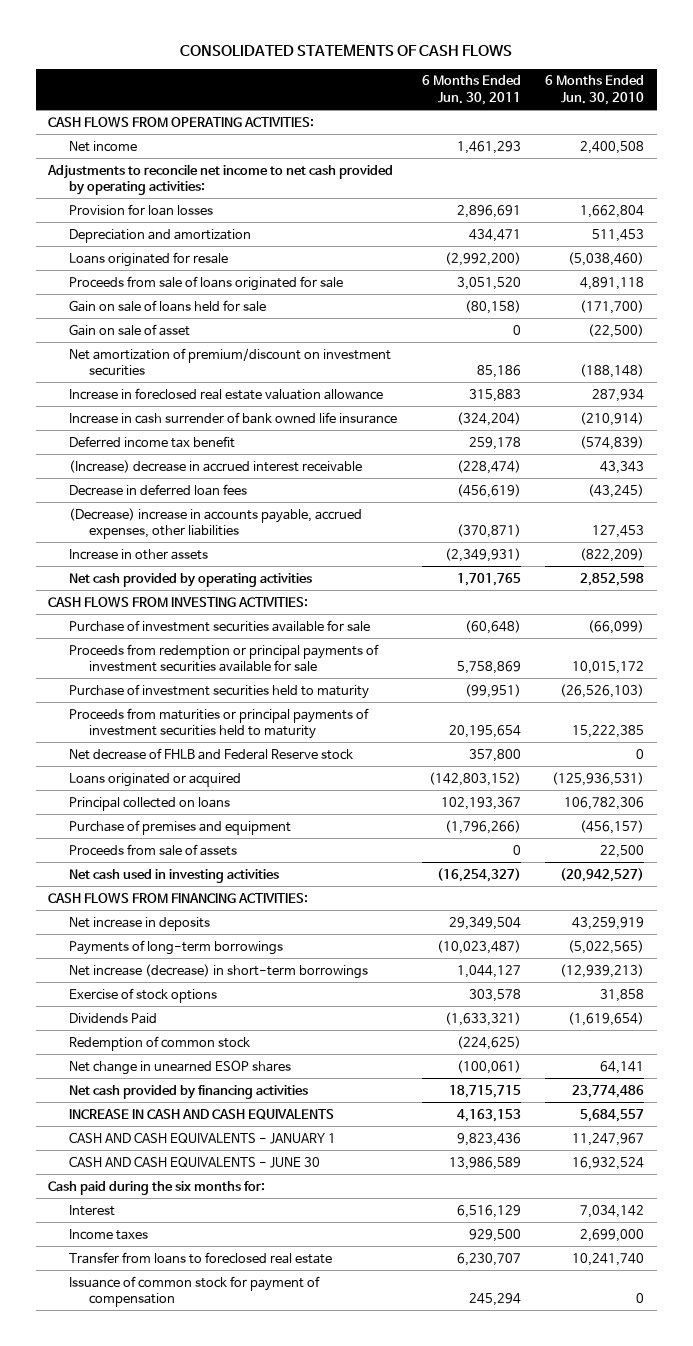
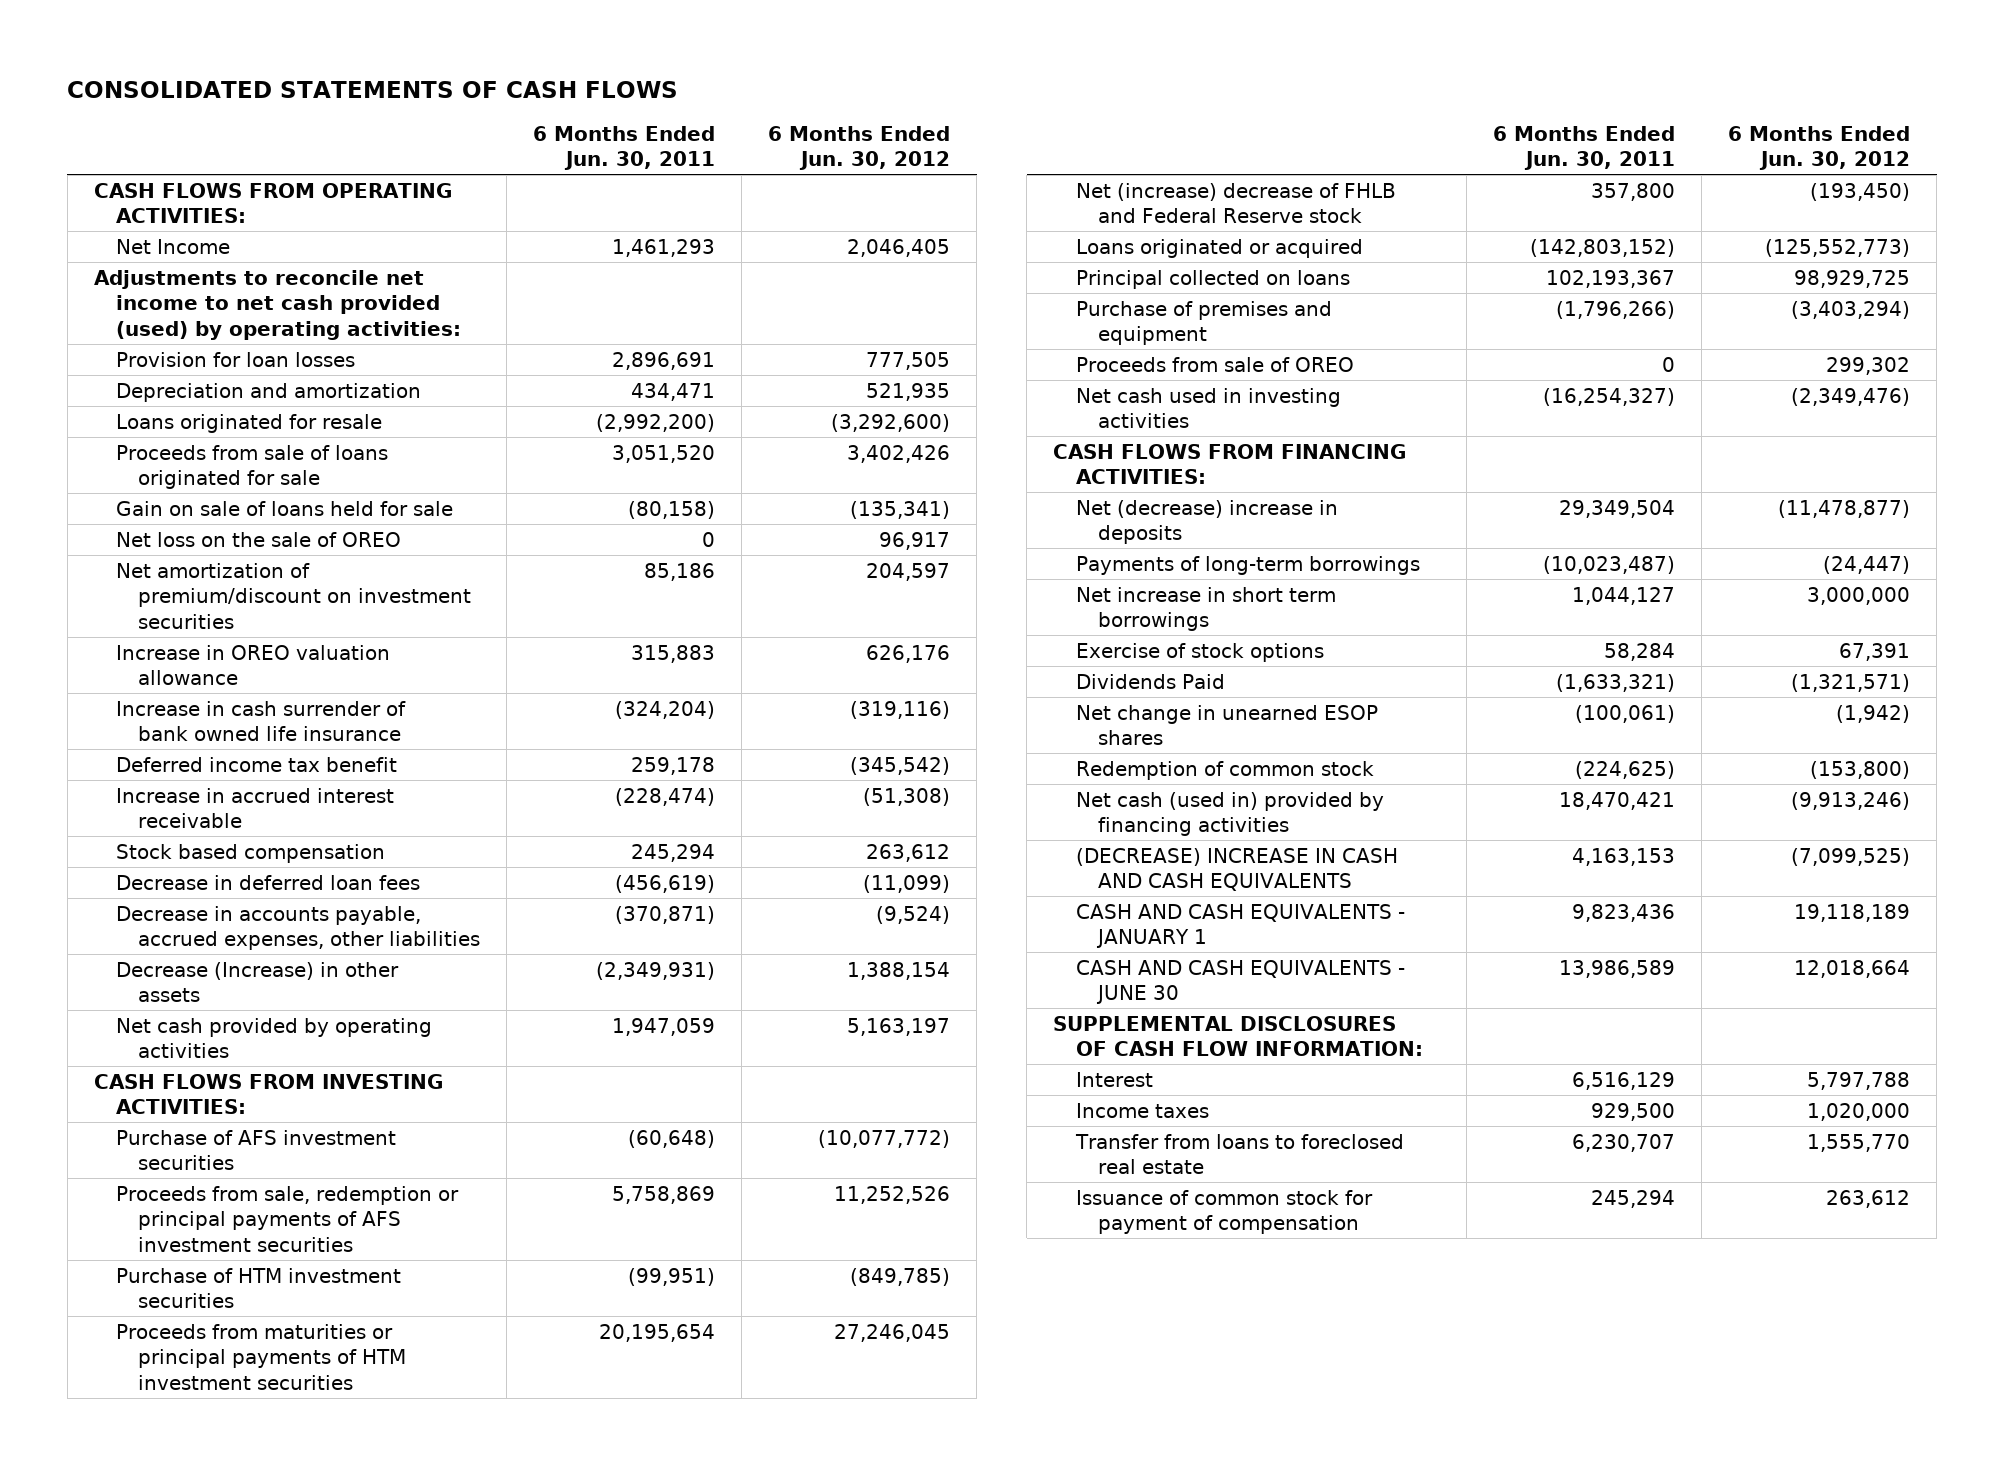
[545,75,645,105] 6 Months Ended Jun. 30, 2010 -> none
none -> [768,125,951,171] 6 Months Ended Jun. 30, 2012
[68,140,137,152] Net income -> [115,238,230,254] Net Income
[47,163,394,195] Adjustments to reconcile net income to net cash provided by operating activities: -> [93,269,461,340] Adjustments to reconcile net income to net cash provided (used) by operating activities:
[68,323,190,336] Gain on sale of asset -> none
none -> [115,531,401,547] Net loss on the sale of OREO
[68,387,383,400] Increase in foreclosed real estate valuation allowance -> [115,644,390,686] Increase in OREO valuation allowance
[68,459,362,473] (Increase) decrease in accrued interest receivable -> [115,787,394,829] Increase in accrued interest receivable
none -> [115,843,385,863] Stock based compensation
[68,507,362,539] (Decrease) increase in accounts payable, accrued expenses, other liabilities -> [115,905,481,951] Decrease in accounts payable, accrued expenses, other liabilities
[68,548,208,560] Increase in other assets -> [115,961,399,1003] Decrease (Increase) in other assets
[456,572,521,586] 1,701,765 -> [612,1017,716,1036] 1,947,059
[68,619,370,632] Purchase of investment securities available for sale -> [115,1129,396,1171] Purchase of AFS investment securities
[68,643,379,672] Proceeds from redemption or principal payments of investment securities available for sale -> [115,1185,459,1252] Proceeds from sale, redemption or principal payments of AFS investment securities
[68,683,369,699] Purchase of investment securities held to maturity -> [115,1267,401,1309] Purchase of HTM investment securities
[68,707,369,739] Proceeds from maturities or principal payments of investment securities held to maturity -> [115,1323,407,1390] Proceeds from maturities or principal payments of HTM investment securities
[68,747,353,760] Net decrease of FHLB and Federal Reserve stock -> [1075,182,1396,224] Net (increase) decrease of FHLB and Federal Reserve stock
[68,843,237,856] Proceeds from sale of assets -> [1075,356,1354,372] Proceeds from sale of OREO
[68,916,210,931] Net increase in deposits -> [1075,499,1338,545] Net (decrease) increase in deposits
[68,963,368,979] Net increase (decrease) in short-term borrowings -> [1075,586,1336,632] Net increase in short term borrowings
[468,988,521,1002] 303,578 -> [1604,642,1676,661] 58,284
[68,1035,250,1051] Redemption of common stock -> [1075,760,1374,780] Redemption of common stock
[68,1084,308,1099] Net cash provided by financing activities -> [1075,791,1384,837] Net cash (used in) provided by financing activities
[448,1084,521,1098] 18,715,715 -> [1559,791,1676,810] 18,470,421
[68,1108,334,1120] INCREASE IN CASH AND CASH EQUIVALENTS -> [1075,847,1398,892] (DECREASE) INCREASE IN CASH AND CASH EQUIVALENTS
[48,1180,266,1195] Cash paid during the six months for: -> none
none -> [1053,1015,1423,1057] SUPPLEMENTAL DISCLOSURES OF CASH FLOW INFORMATION:

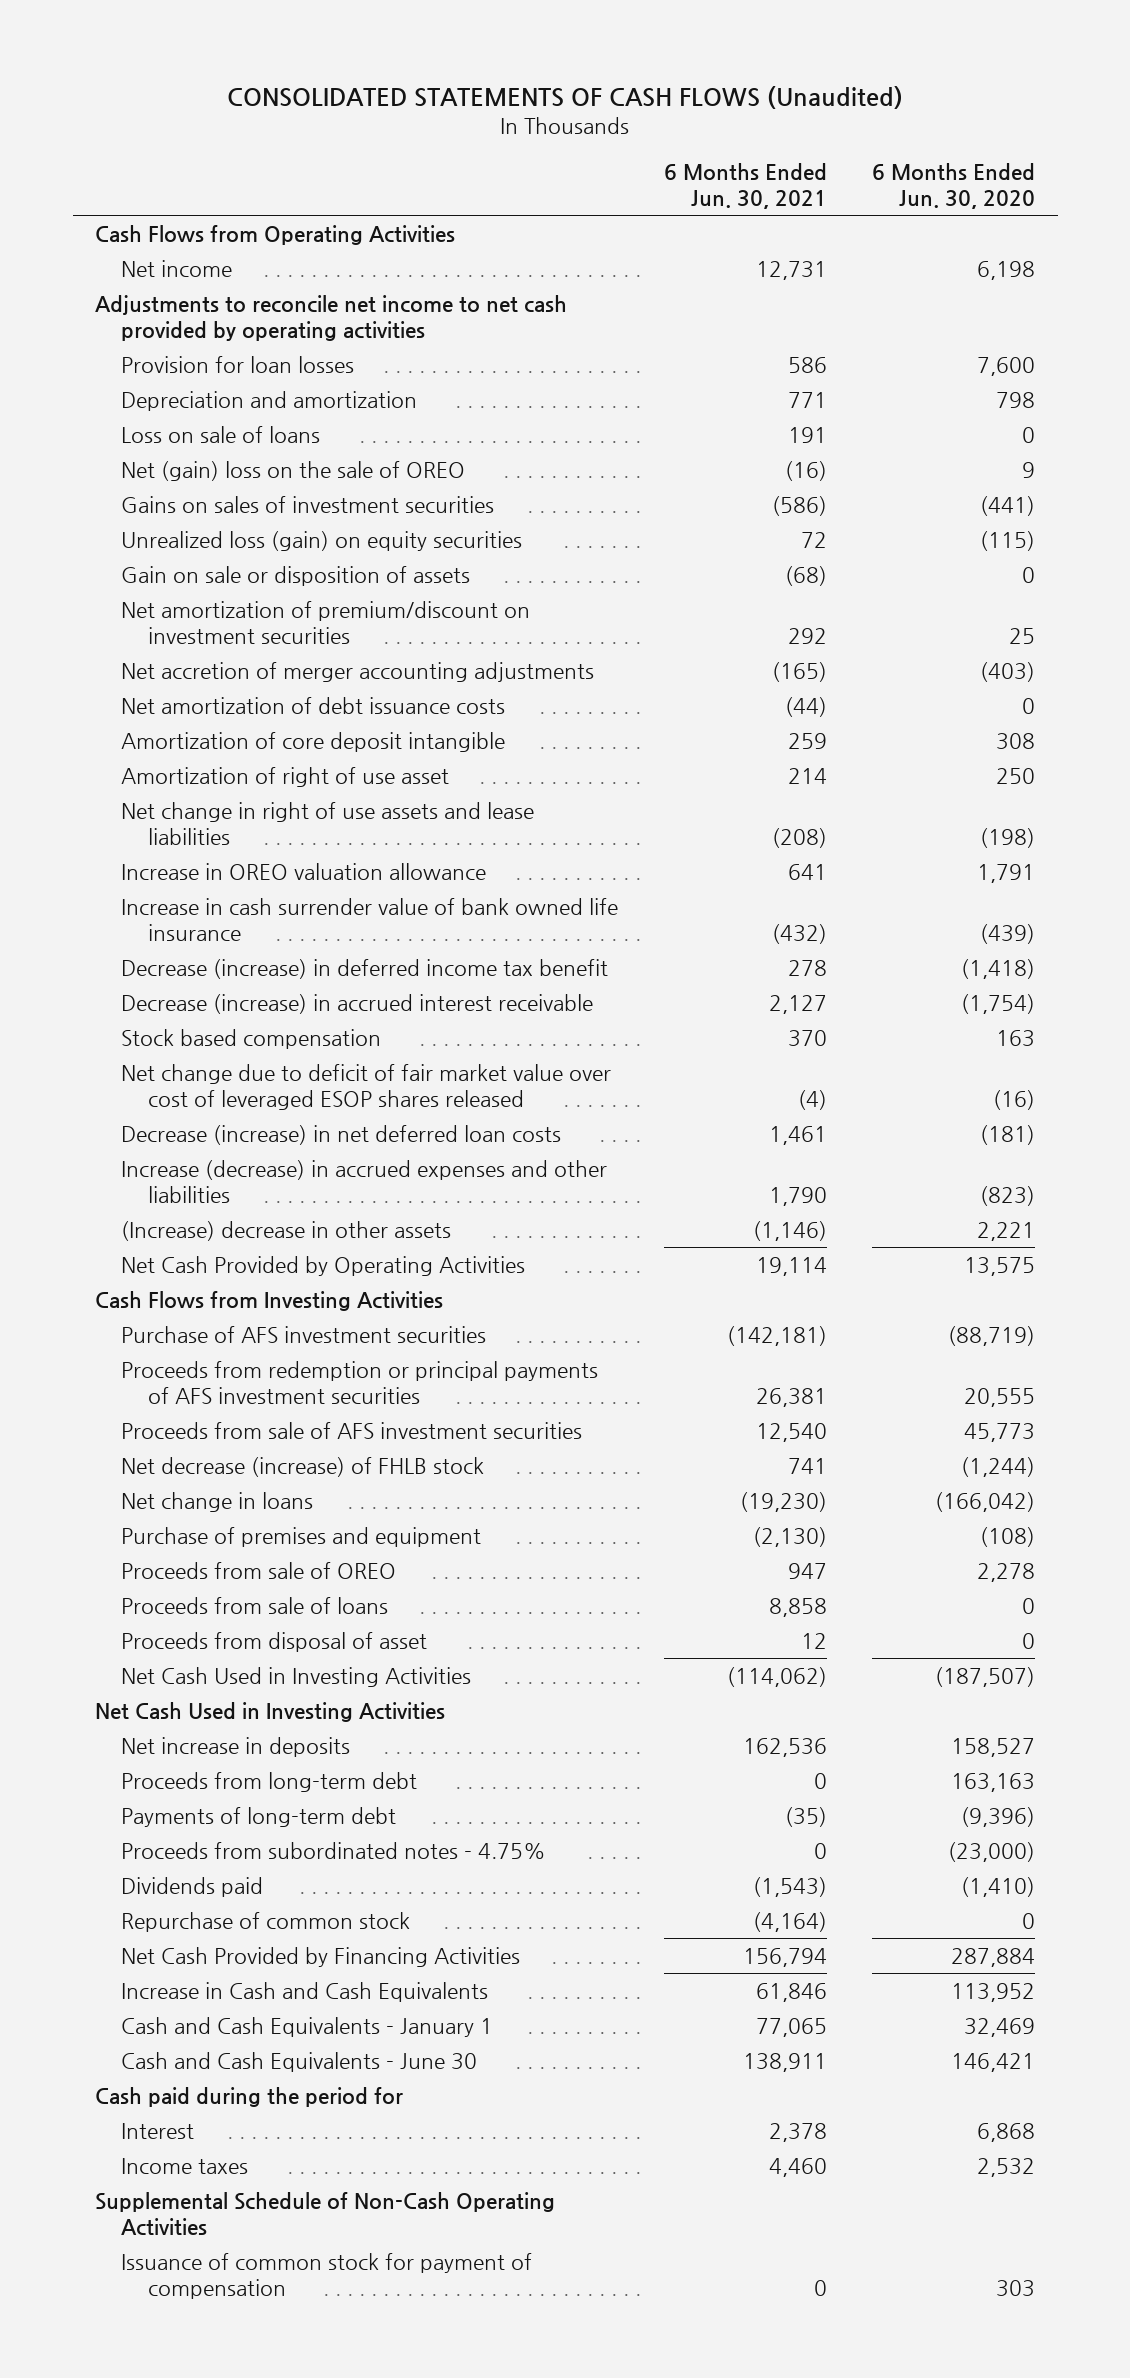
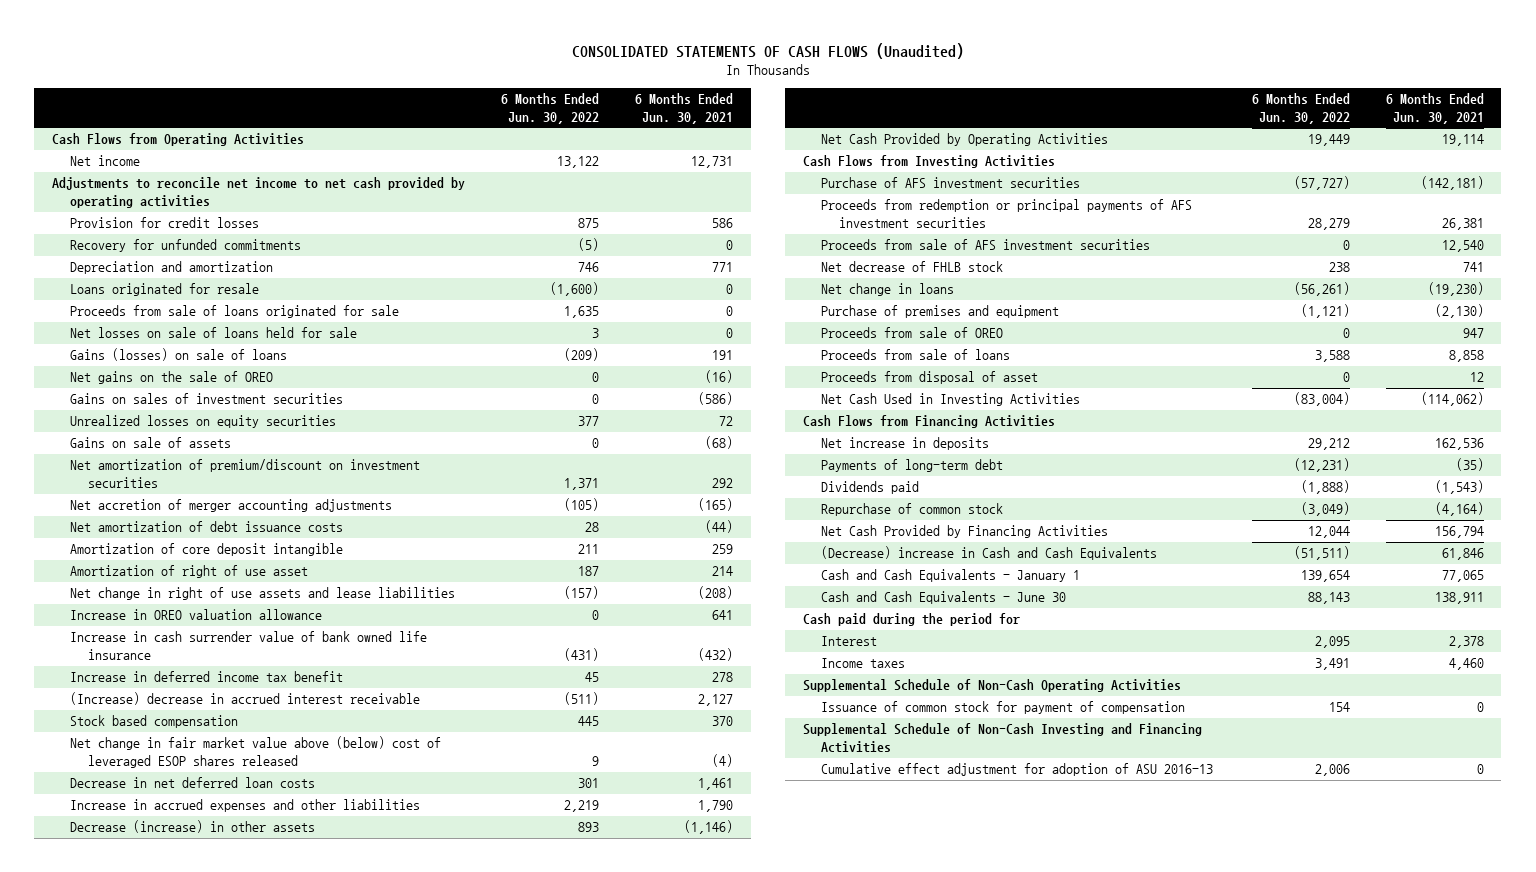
[871,162,1035,210] 6 Months Ended Jun. 30, 2020 -> none
none -> [500,93,599,125] 6 Months Ended Jun. 30, 2022
[121,355,355,373] Provision for loan losses -> [69,217,259,229] Provision for credit losses
none -> [69,239,301,253] Recovery for unfunded commitments
none -> [69,283,259,297] Loans originated for resale
none -> [69,305,399,319] Proceeds from sale of loans originated for sale
none -> [69,327,357,339] Net losses on sale of loans held for sale
[121,425,321,443] Loss on sale of loans -> [69,348,287,362] Gains (losses) on sale of loans
[121,460,466,481] Net (gain) loss on the sale of OREO -> [69,371,273,385] Net gains on the sale of OREO
[121,530,523,551] Unrealized loss (gain) on equity securities -> [69,415,336,429] Unrealized losses on equity securities
[121,565,471,586] Gain on sale or disposition of assets -> [69,437,231,449] Gains on sale of assets
[121,958,609,979] Decrease (increase) in deferred income tax benefit -> [69,671,343,683] Increase in deferred income tax benefit
[121,993,594,1014] Decrease (increase) in accrued interest receivable -> [69,692,420,706] (Increase) decrease in accrued interest receivable
[121,1063,612,1110] Net change due to deficit of fair market value over cost of leveraged ESOP shares released -> [69,736,441,769] Net change in fair market value above (below) cost of leveraged ESOP shares released
[121,1124,562,1145] Decrease (increase) in net deferred loan costs -> [69,777,315,789] Decrease in net deferred loan costs
[121,1159,608,1203] Increase (decrease) in accrued expenses and other liabilities -> [69,799,420,813] Increase in accrued expenses and other liabilities
[121,1220,452,1241] (Increase) decrease in other assets -> [69,820,315,834] Decrease (increase) in other assets
[121,1456,485,1477] Net decrease (increase) of FHLB stock -> [820,261,1003,273] Net decrease of FHLB stock
[95,1701,446,1722] Net Cash Used in Investing Activities -> [802,415,1055,429] Cash Flows from Financing Activities
[121,1771,418,1792] Proceeds from long-term debt -> none
[121,1841,547,1859] Proceeds from subordinated notes - 4.75% -> none
[121,1981,489,2002] Increase in Cash and Cash Equivalents -> [820,546,1157,561] (Decrease) increase in Cash and Cash Equivalents
none -> [802,723,1202,754] Supplemental Schedule of Non-Cash Investing and Financing Activities
none -> [820,763,1213,777] Cumulative effect adjustment for adoption of ASU 2016-13

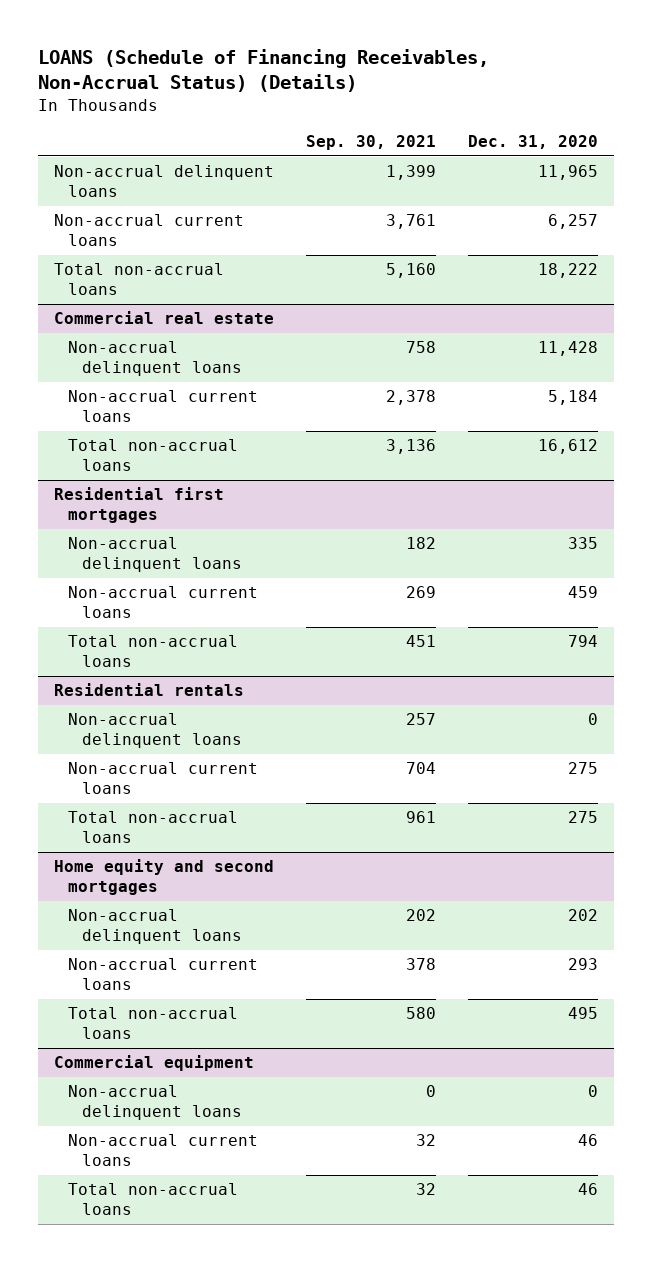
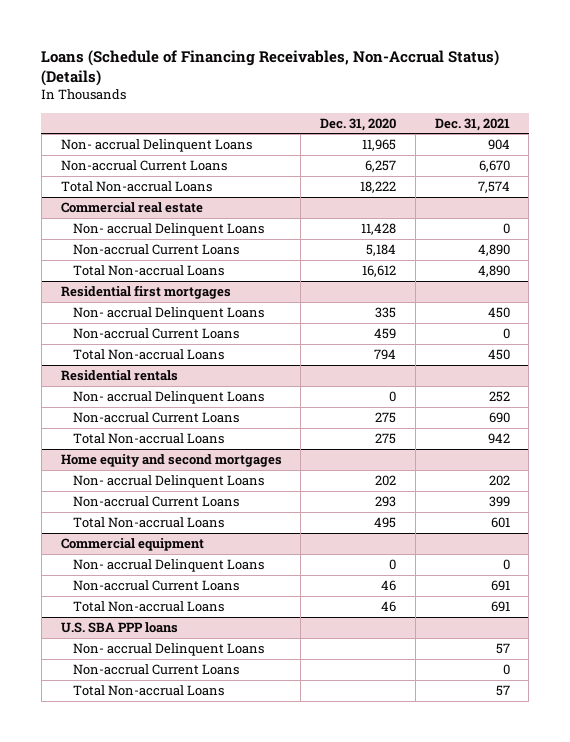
[38,48,490,92] LOANS (Schedule of Financing Receivables, Non-Accrual Status) (Details) -> [41,49,500,86] Loans (Schedule of Financing Receivables, Non-Accrual Status) (Details)
[306,135,437,151] Sep. 30, 2021 -> none
none -> [434,117,510,131] Dec. 31, 2021
[54,165,275,198] Non-accrual delinquent loans -> [60,139,252,153] Non- accrual Delinquent Loans
[54,214,245,247] Non-accrual current loans -> [60,160,227,172] Non-accrual Current Loans
[54,263,225,296] Total non-accrual loans -> [60,181,212,193] Total Non-accrual Loans
[68,341,243,377] Non-accrual delinquent loans -> [73,223,265,237] Non- accrual Delinquent Loans
[68,390,259,423] Non-accrual current loans -> [73,244,240,256] Non-accrual Current Loans
[68,439,239,472] Total non-accrual loans -> [73,265,225,277] Total Non-accrual Loans
[68,537,243,573] Non-accrual delinquent loans -> [73,307,265,321] Non- accrual Delinquent Loans
[68,586,259,619] Non-accrual current loans -> [73,328,240,340] Non-accrual Current Loans
[68,635,239,668] Total non-accrual loans -> [73,349,225,361] Total Non-accrual Loans
[68,713,243,749] Non-accrual delinquent loans -> [73,391,265,405] Non- accrual Delinquent Loans
[68,762,259,795] Non-accrual current loans -> [73,412,240,424] Non-accrual Current Loans
[68,811,239,844] Total non-accrual loans -> [73,433,225,445] Total Non-accrual Loans
[68,909,243,945] Non-accrual delinquent loans -> [73,475,265,489] Non- accrual Delinquent Loans
[68,958,259,991] Non-accrual current loans -> [73,496,240,508] Non-accrual Current Loans
[68,1007,239,1040] Total non-accrual loans -> [73,517,225,529] Total Non-accrual Loans
[68,1085,243,1121] Non-accrual delinquent loans -> [73,559,265,573] Non- accrual Delinquent Loans
[68,1134,259,1167] Non-accrual current loans -> [73,580,240,592] Non-accrual Current Loans
[68,1183,239,1216] Total non-accrual loans -> [73,601,225,613] Total Non-accrual Loans
none -> [60,622,178,634] U.S. SBA PPP loans
none -> [73,643,265,657] Non- accrual Delinquent Loans
none -> [73,664,240,676] Non-accrual Current Loans
none -> [73,685,225,697] Total Non-accrual Loans

